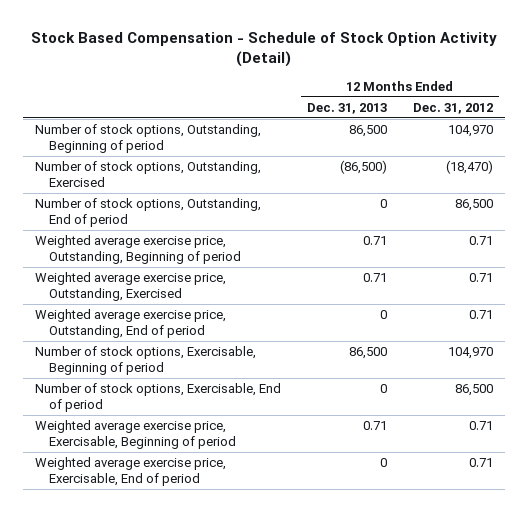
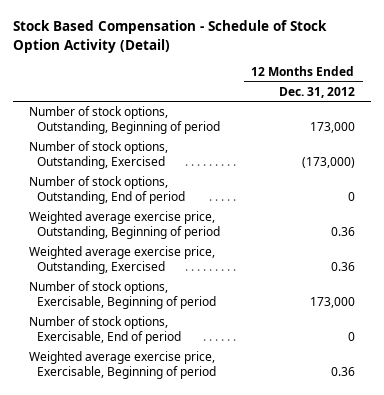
[307,102,388,114] Dec. 31, 2013 -> none
[35,309,227,338] Weighted average exercise price, Outstanding, End of period -> none
[35,457,227,486] Weighted average exercise price, Exercisable, End of period -> none
[447,125,493,138] 104,970 -> [309,122,355,134] 173,000
[445,160,493,175] (18,470) -> [301,157,355,169] (173,000)
[454,199,493,212] 86,500 -> [347,192,355,202] 0
[468,236,493,246] 0.71 -> [330,227,355,237] 0.36
[468,273,493,283] 0.71 -> [330,262,355,272] 0.36
[447,347,493,360] 104,970 -> [309,297,355,309] 173,000
[454,384,493,397] 86,500 -> [347,332,355,342] 0
[468,421,493,431] 0.71 -> [330,367,355,377] 0.36

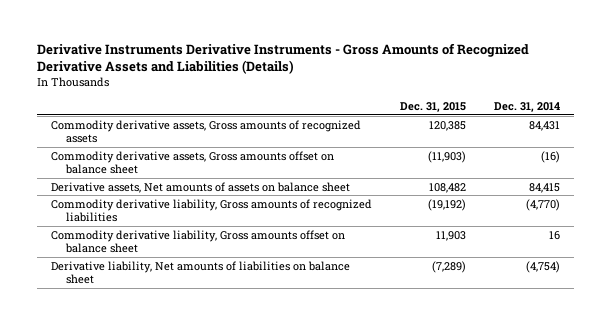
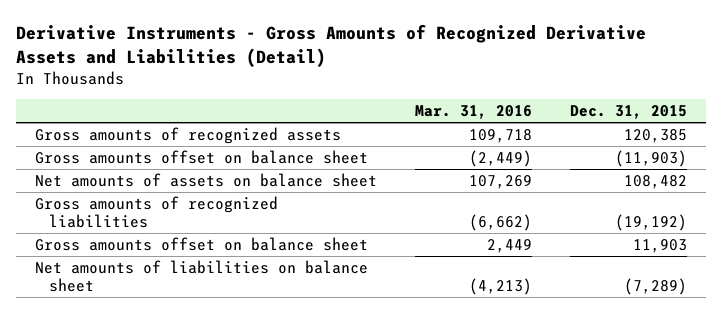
[36,42,529,75] Derivative Instruments Derivative Instruments - Gross Amounts of Recognized Derivative Assets and Liabilities (Details) -> [15,24,646,68] Derivative Instruments - Gross Amounts of Recognized Derivative Assets and Liabilities (Detail)
[494,102,561,113] Dec. 31, 2014 -> none
none -> [414,104,532,119] Mar. 31, 2016
[50,119,361,144] Commodity derivative assets, Gross amounts of recognized assets -> [34,126,341,144] Gross amounts of recognized assets
[50,150,334,175] Commodity derivative assets, Gross amounts offset on balance sheet -> [34,149,368,164] Gross amounts offset on balance sheet
[50,181,350,193] Derivative assets, Net amounts of assets on balance sheet -> [34,172,377,187] Net amounts of assets on balance sheet
[50,198,372,223] Commodity derivative liability, Gross amounts of recognized liabilities -> [34,195,278,228] Gross amounts of recognized liabilities
[50,229,345,254] Commodity derivative liability, Gross amounts offset on balance sheet -> [34,236,368,251] Gross amounts offset on balance sheet
[50,260,350,285] Derivative liability, Net amounts of liabilities on balance sheet -> [34,259,368,292] Net amounts of liabilities on balance sheet

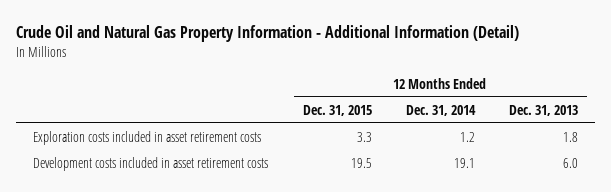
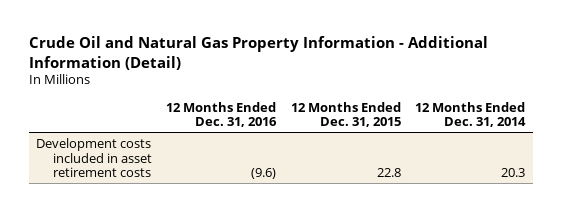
[509,104,579,116] Dec. 31, 2013 -> none
none -> [166,101,278,128] 12 Months Ended Dec. 31, 2016
[33,130,262,145] Exploration costs included in asset retirement costs -> none
[350,157,372,168] 19.5 -> [376,168,401,178] 22.8
[453,157,475,168] 19.1 -> [501,168,526,178] 20.3

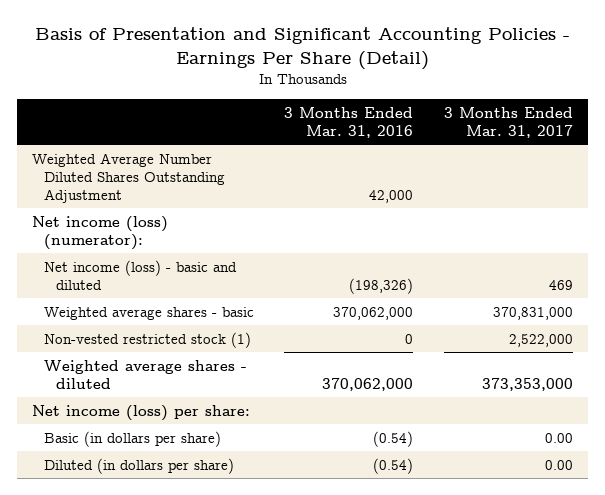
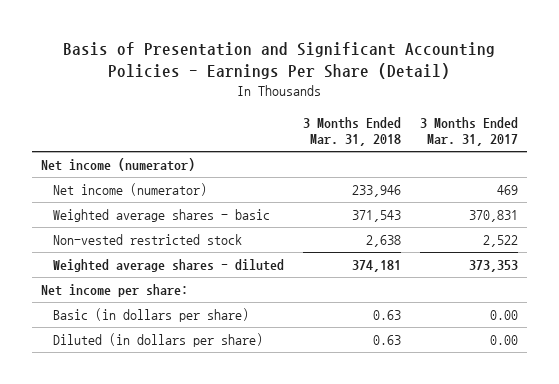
[284,106,414,139] 3 Months Ended Mar. 31, 2016 -> none
none -> [302,116,401,147] 3 Months Ended Mar. 31, 2018
[32,152,225,204] Weighted Average Number Diluted Shares Outstanding Adjustment -> none
[32,215,169,250] Net income (loss) (numerator): -> [41,158,196,172] Net income (numerator)
[43,259,237,290] Net income (loss) - basic and diluted -> [53,183,208,197] Net income (numerator)
[493,306,574,320] 370,831,000 -> [468,210,518,223] 370,831
[43,331,251,348] Non-vested restricted stock (1) -> [53,234,243,246] Non-vested restricted stock
[509,333,574,347] 2,522,000 -> [482,235,518,248] 2,522
[482,377,574,391] 373,353,000 -> [468,260,518,273] 373,353
[32,404,251,421] Net income (loss) per share: -> [41,284,189,298] Net income per share:

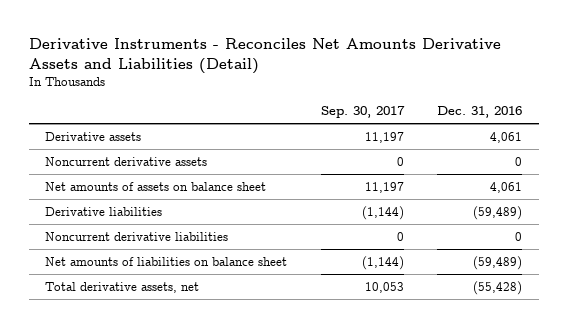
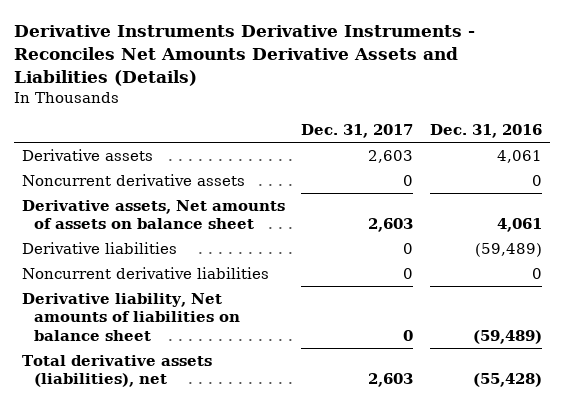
[28,37,501,74] Derivative Instruments - Reconciles Net Amounts Derivative Assets and Liabilities (Detail) -> [13,24,475,86] Derivative Instruments Derivative Instruments - Reconciles Net Amounts Derivative Assets and Liabilities (Details)
[320,106,405,119] Sep. 30, 2017 -> none
none -> [301,124,414,139] Dec. 31, 2017
[45,181,267,191] Net amounts of assets on balance sheet -> [21,199,285,230] Derivative assets, Net amounts of assets on balance sheet
[45,256,288,266] Net amounts of liabilities on balance sheet -> [21,292,240,341] Derivative liability, Net amounts of liabilities on balance sheet
[45,281,200,293] Total derivative assets, net -> [21,354,212,388] Total derivative assets (liabilities), net

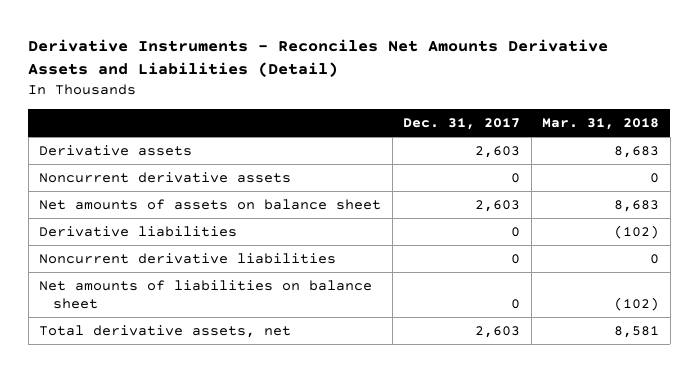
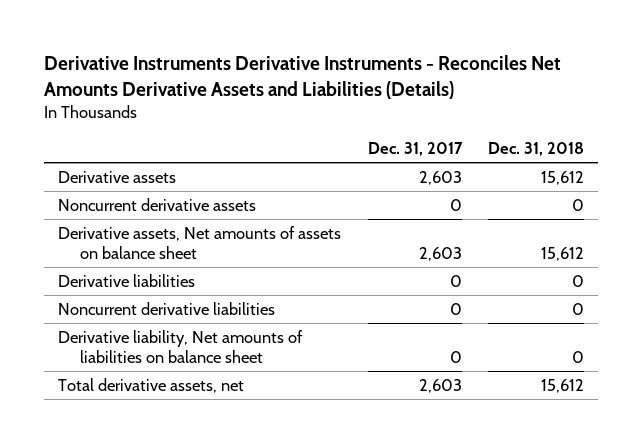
[28,39,609,78] Derivative Instruments - Reconciles Net Amounts Derivative Assets and Liabilities (Detail) -> [44,55,562,99] Derivative Instruments Derivative Instruments - Reconciles Net Amounts Derivative Assets and Liabilities (Details)
[542,117,660,130] Mar. 31, 2018 -> none
none -> [488,142,585,157] Dec. 31, 2018
[39,199,382,211] Net amounts of assets on balance sheet -> [57,225,341,259] Derivative assets, Net amounts of assets on balance sheet
[39,280,373,309] Net amounts of liabilities on balance sheet -> [57,329,303,363] Derivative liability, Net amounts of liabilities on balance sheet

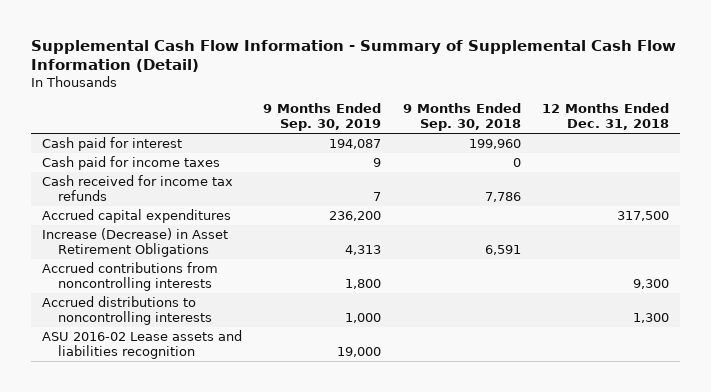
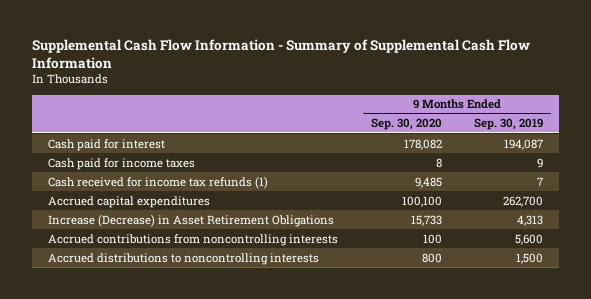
[31,39,677,72] Supplemental Cash Flow Information - Summary of Supplemental Cash Flow Information (Detail) -> [31,38,530,69] Supplemental Cash Flow Information - Summary of Supplemental Cash Flow Information
[402,103,521,132] 9 Months Ended Sep. 30, 2018 -> none
[542,103,670,131] 12 Months Ended Dec. 31, 2018 -> none
none -> [370,118,442,131] Sep. 30, 2020
[41,175,233,202] Cash received for income tax refunds -> [48,175,269,189] Cash received for income tax refunds (1)
[329,211,382,222] 236,200 -> [503,195,544,207] 262,700
[41,330,242,360] ASU 2016-02 Lease assets and liabilities recognition -> none
[345,279,382,290] 1,800 -> [515,233,544,245] 5,600
[345,313,382,324] 1,000 -> [516,252,544,264] 1,500

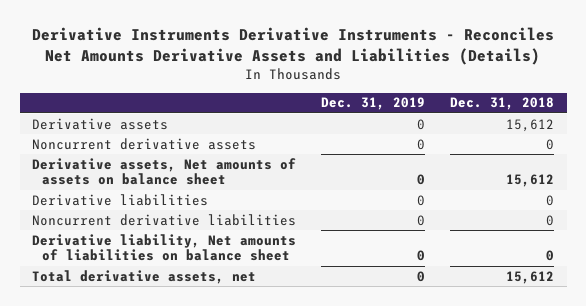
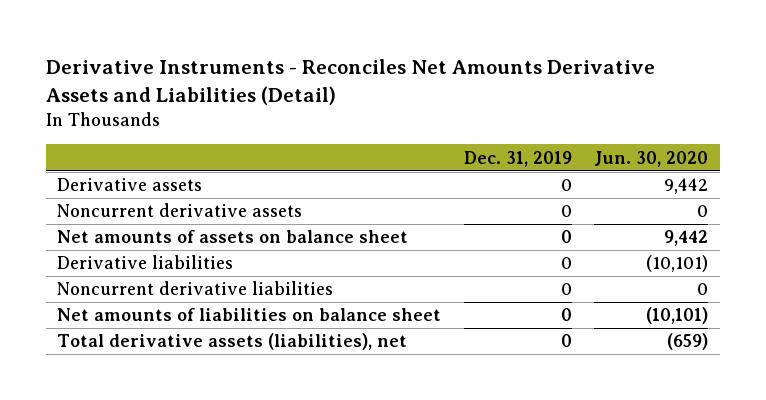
[32,27,555,66] Derivative Instruments Derivative Instruments - Reconciles Net Amounts Derivative Assets and Liabilities (Details) -> [46,59,656,105] Derivative Instruments - Reconciles Net Amounts Derivative Assets and Liabilities (Detail)
[450,97,555,111] Dec. 31, 2018 -> none
none -> [594,150,709,167] Jun. 30, 2020
[32,157,297,186] Derivative assets, Net amounts of assets on balance sheet -> [57,230,409,244] Net amounts of assets on balance sheet
[32,233,297,262] Derivative liability, Net amounts of liabilities on balance sheet -> [57,308,442,322] Net amounts of liabilities on balance sheet
[32,269,257,284] Total derivative assets, net -> [57,333,408,351] Total derivative assets (liabilities), net

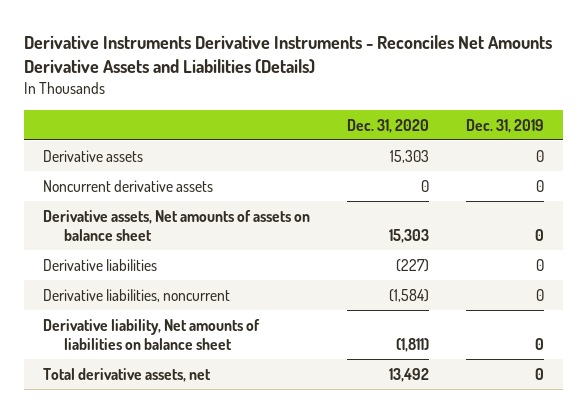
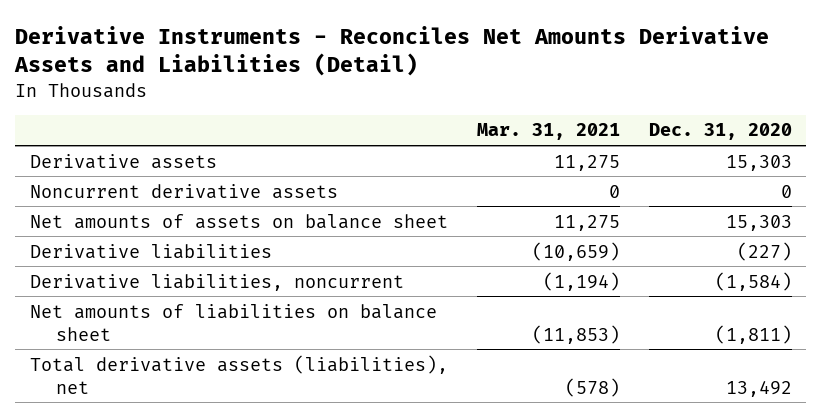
[24,34,553,74] Derivative Instruments Derivative Instruments - Reconciles Net Amounts Derivative Assets and Liabilities (Details) -> [14,25,770,77] Derivative Instruments - Reconciles Net Amounts Derivative Assets and Liabilities (Detail)
[466,118,545,133] Dec. 31, 2019 -> none
none -> [476,123,620,141] Mar. 31, 2021
[42,209,310,241] Derivative assets, Net amounts of assets on balance sheet -> [29,213,448,229] Net amounts of assets on balance sheet
[42,318,260,350] Derivative liability, Net amounts of liabilities on balance sheet -> [29,303,437,341] Net amounts of liabilities on balance sheet
[42,367,211,382] Total derivative assets, net -> [29,354,448,394] Total derivative assets (liabilities), net

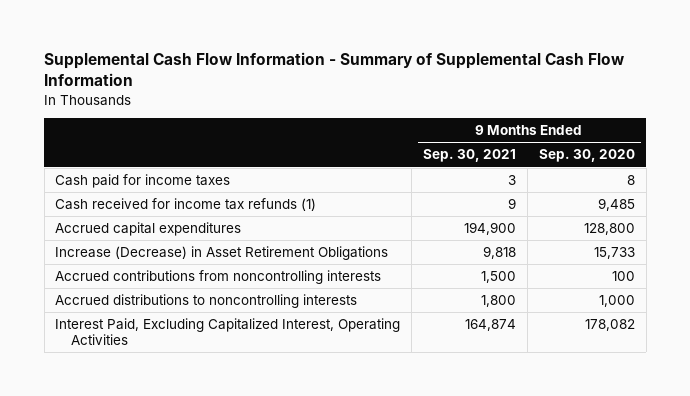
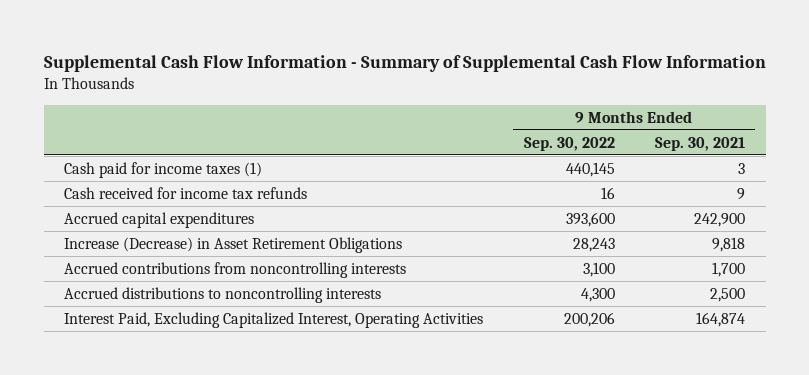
[538,149,635,163] Sep. 30, 2020 -> none
none -> [523,136,615,151] Sep. 30, 2022
[55,174,231,189] Cash paid for income taxes -> [63,161,262,178] Cash paid for income taxes (1)
[55,198,317,212] Cash received for income tax refunds (1) -> [63,186,307,199] Cash received for income tax refunds
[464,222,517,236] 194,900 -> [694,212,746,227] 242,900
[481,271,517,284] 1,500 -> [712,261,746,277] 1,700
[481,295,517,308] 1,800 -> [710,287,746,302] 2,500

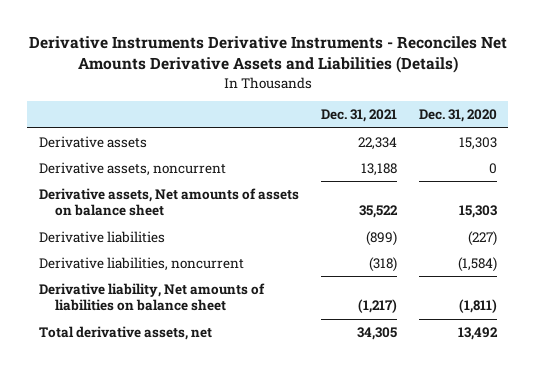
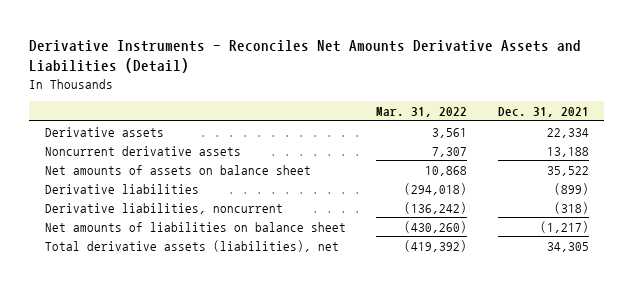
[28,36,507,74] Derivative Instruments Derivative Instruments - Reconciles Net Amounts Derivative Assets and Liabilities (Details) -> [29,39,582,74] Derivative Instruments - Reconciles Net Amounts Derivative Assets and Liabilities (Detail)
[418,109,497,123] Dec. 31, 2020 -> none
none -> [376,107,468,118] Mar. 31, 2022
[38,162,226,177] Derivative assets, noncurrent -> [44,145,241,156] Noncurrent derivative assets
[38,188,299,217] Derivative assets, Net amounts of assets on balance sheet -> [44,164,311,175] Net amounts of assets on balance sheet
[38,283,265,312] Derivative liability, Net amounts of liabilities on balance sheet -> [44,221,346,232] Net amounts of liabilities on balance sheet
[38,326,212,341] Total derivative assets, net -> [44,239,339,252] Total derivative assets (liabilities), net

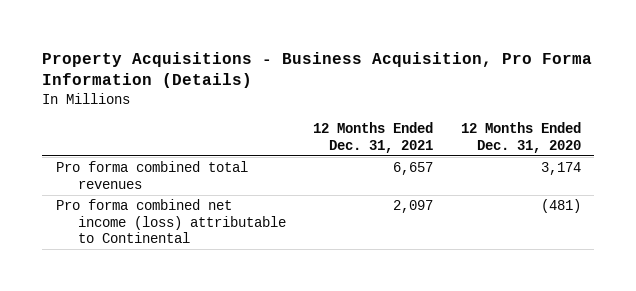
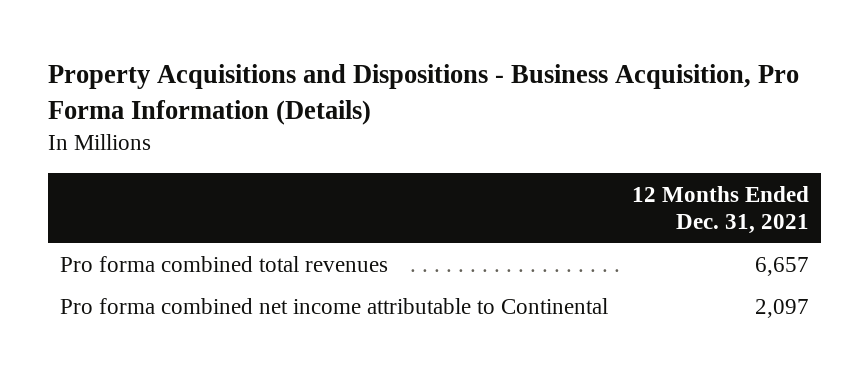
[42,51,593,89] Property Acquisitions - Business Acquisition, Pro Forma Information (Details) -> [47,64,799,126] Property Acquisitions and Dispositions - Business Acquisition, Pro Forma Information (Details)
[460,122,581,153] 12 Months Ended Dec. 31, 2020 -> none
[55,199,286,244] Pro forma combined net income (loss) attributable to Continental -> [59,297,608,314] Pro forma combined net income attributable to Continental

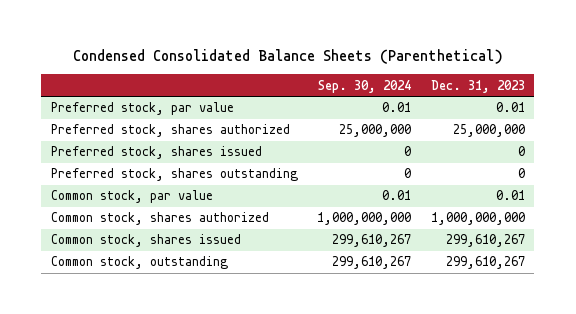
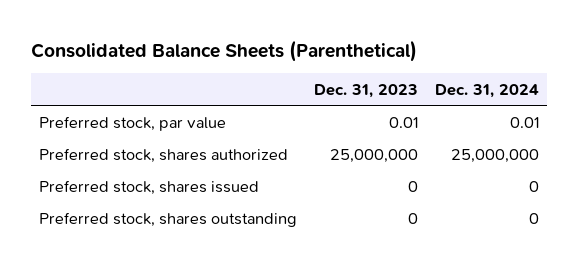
[72,49,503,65] Condensed Consolidated Balance Sheets (Parenthetical) -> [31,39,418,62] Consolidated Balance Sheets (Parenthetical)
[318,79,412,93] Sep. 30, 2024 -> none
none -> [434,83,539,98] Dec. 31, 2024
[50,190,213,204] Common stock, par value -> none
[50,212,269,226] Common stock, shares authorized -> none
[50,234,241,248] Common stock, shares issued -> none
[50,256,228,270] Common stock, outstanding -> none

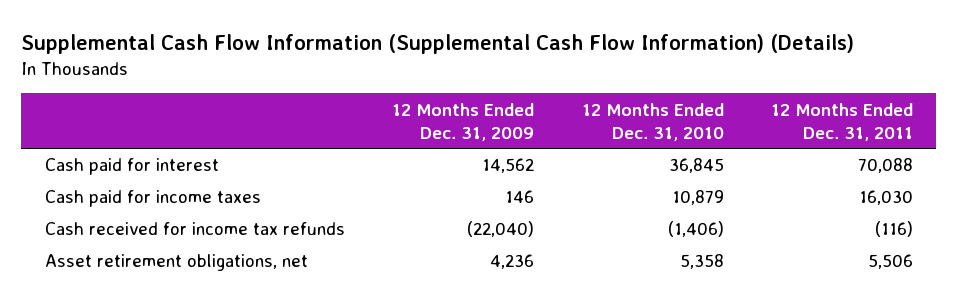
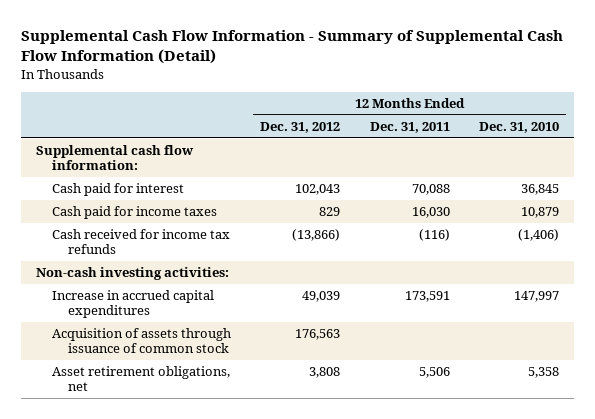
[21,33,855,54] Supplemental Cash Flow Information (Supplemental Cash Flow Information) (Details) -> [21,30,564,65] Supplemental Cash Flow Information - Summary of Supplemental Cash Flow Information (Detail)
[392,102,535,141] 12 Months Ended Dec. 31, 2009 -> none
none -> [260,121,341,133] Dec. 31, 2012
none -> [35,145,194,171] Supplemental cash flow information:
none -> [35,267,229,281] Non-cash investing activities:
none -> [51,290,214,319] Increase in accrued capital expenditures
none -> [51,328,231,354] Acquisition of assets through issuance of common stock

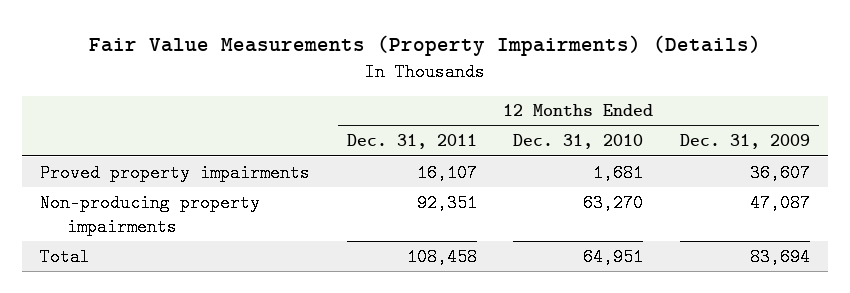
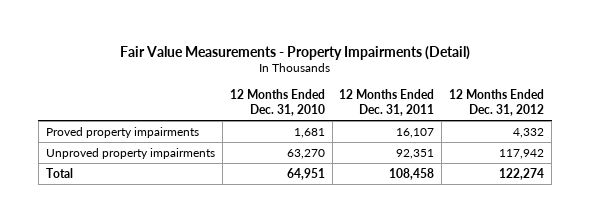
[88,35,761,57] Fair Value Measurements (Property Impairments) (Details) -> [120,45,471,60] Fair Value Measurements - Property Impairments (Detail)
[679,134,810,150] Dec. 31, 2009 -> none
none -> [449,89,545,116] 12 Months Ended Dec. 31, 2012
[40,193,261,236] Non-producing property impairments -> [45,147,215,159] Unproved property impairments

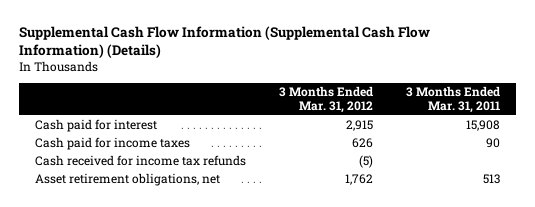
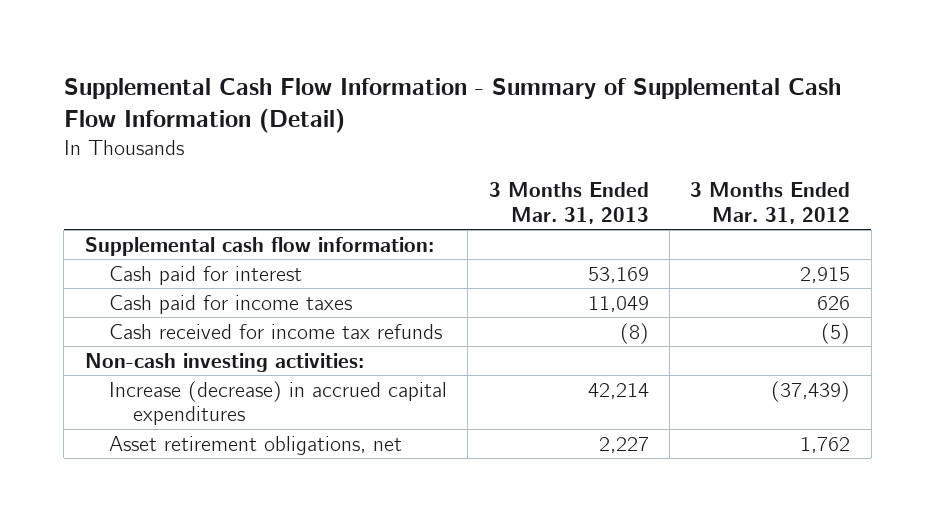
[18,25,430,59] Supplemental Cash Flow Information (Supplemental Cash Flow Information) (Details) -> [63,78,841,134] Supplemental Cash Flow Information - Summary of Supplemental Cash Flow Information (Detail)
[405,86,500,113] 3 Months Ended Mar. 31, 2011 -> none
none -> [488,182,649,224] 3 Months Ended Mar. 31, 2013
none -> [84,236,434,256] Supplemental cash flow information:
none -> [84,352,364,372] Non-cash investing activities:
none -> [108,380,447,426] Increase (decrease) in accrued capital expenditures

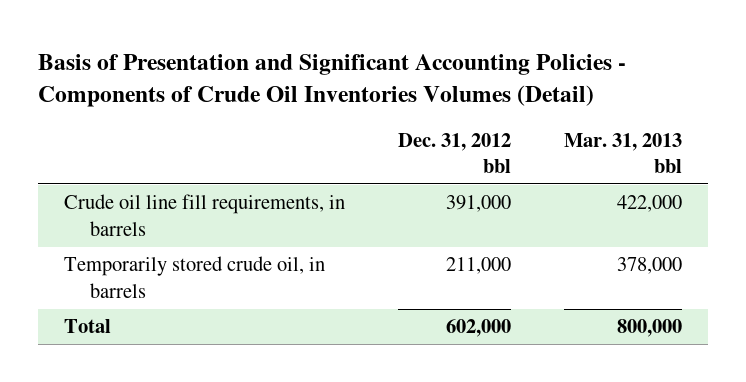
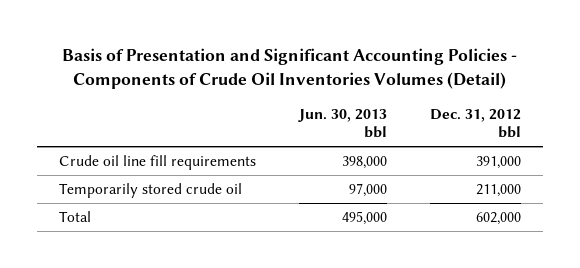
[563,132,682,173] Mar. 31, 2013 bbl -> none
none -> [297,109,387,139] Jun. 30, 2013 bbl
[64,194,346,236] Crude oil line fill requirements, in barrels -> [58,154,256,170] Crude oil line fill requirements
[64,256,326,298] Temporarily stored crude oil, in barrels -> [58,182,242,198] Temporarily stored crude oil

